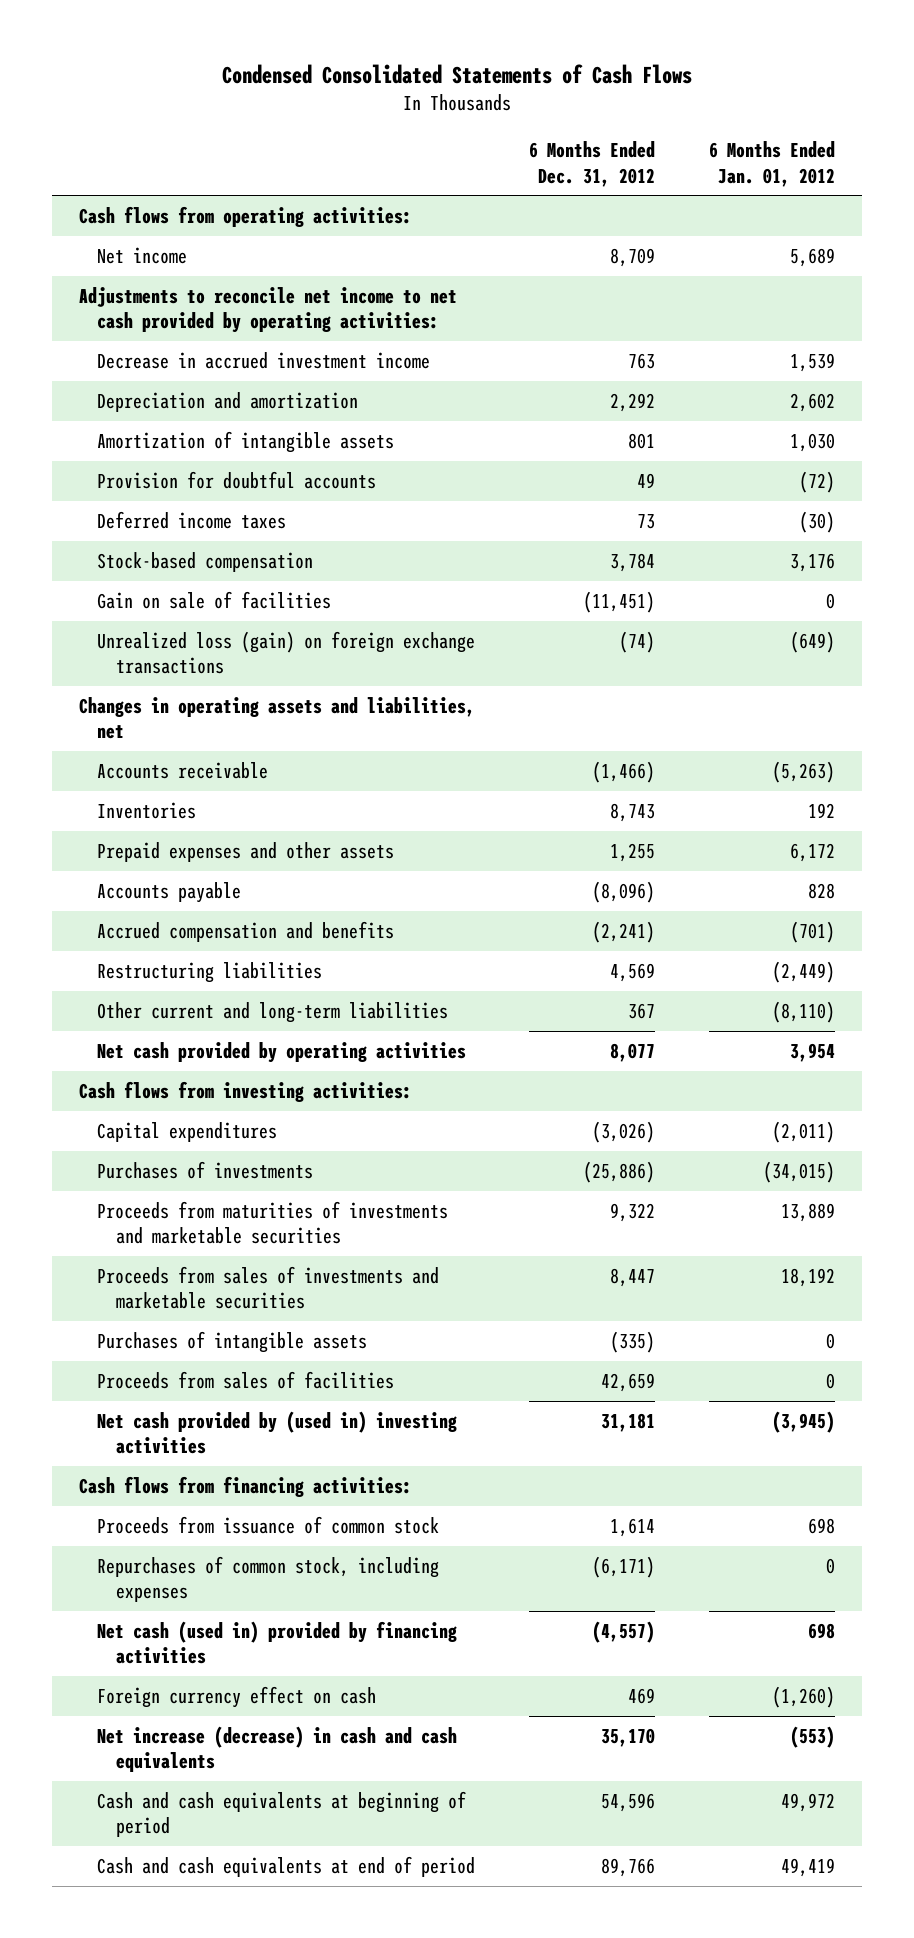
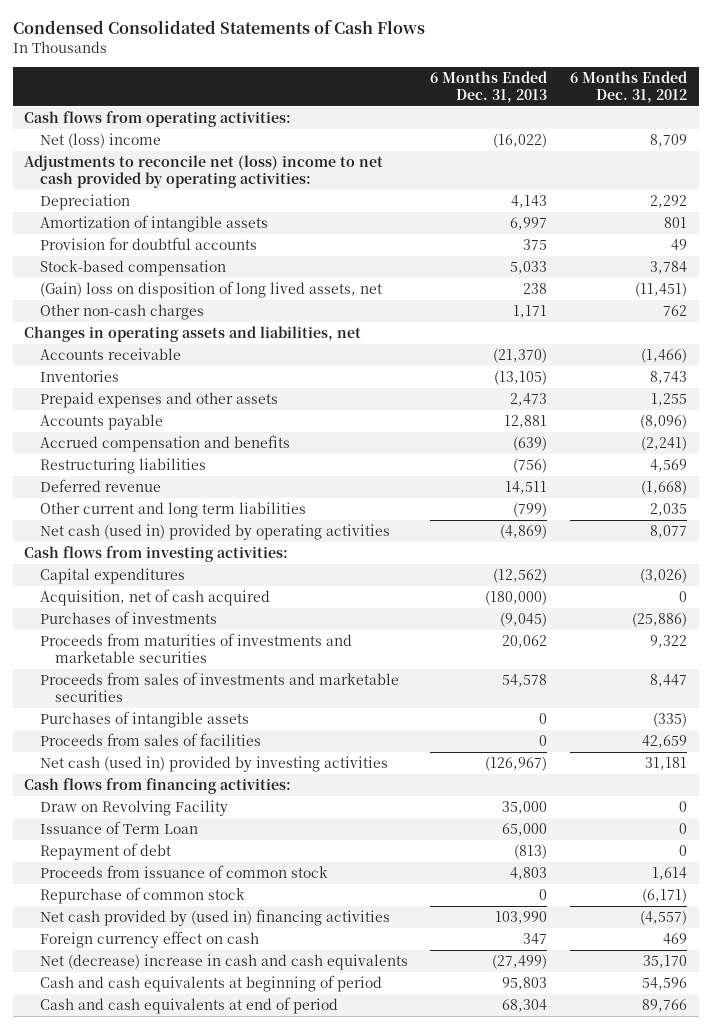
[709,141,836,187] 6 Months Ended Jan. 01, 2012 -> none
none -> [430,71,548,103] 6 Months Ended Dec. 31, 2013
[97,351,431,369] Decrease in accrued investment income -> none
[97,246,188,264] Net income -> [39,133,161,149] Net (loss) income
[78,286,457,334] Adjustments to reconcile net income to net cash provided by operating activities: -> [24,155,384,189] Adjustments to reconcile net (loss) income to net cash provided by operating activities:
[97,391,359,412] Depreciation and amortization -> [39,194,130,211] Depreciation
[97,510,287,529] Deferred income taxes -> none
[97,630,476,675] Unrealized loss (gain) on foreign exchange transactions -> none
[97,590,332,609] Gain on sale of facilities -> [39,281,382,299] (Gain) loss on disposition of long lived assets, net
none -> [39,304,204,321] Other non-cash charges
none -> [39,479,161,493] Deferred revenue
[97,1001,449,1023] Other current and long-term liabilities -> [39,502,306,519] Other current and long term liabilities
[628,1002,656,1019] 367 -> [650,503,688,517] 2,035
[97,1041,467,1063] Net cash provided by operating activities -> [39,524,390,541] Net cash (used in) provided by operating activities
none -> [39,589,270,607] Acquisition, net of cash acquired
[97,1410,458,1455] Net cash provided by (used in) investing activities -> [39,756,388,773] Net cash (used in) provided by investing activities
none -> [39,800,228,817] Draw on Revolving Facility
none -> [39,821,198,835] Issuance of Term Loan
none -> [39,843,171,861] Repayment of debt
[97,1555,440,1603] Repurchases of common stock, including expenses -> [39,887,245,905] Repurchase of common stock
[97,1620,458,1665] Net cash (used in) provided by financing activities -> [39,909,390,927] Net cash provided by (used in) financing activities
[97,1725,458,1773] Net increase (decrease) in cash and cash equivalents -> [39,954,408,971] Net (decrease) increase in cash and cash equivalents

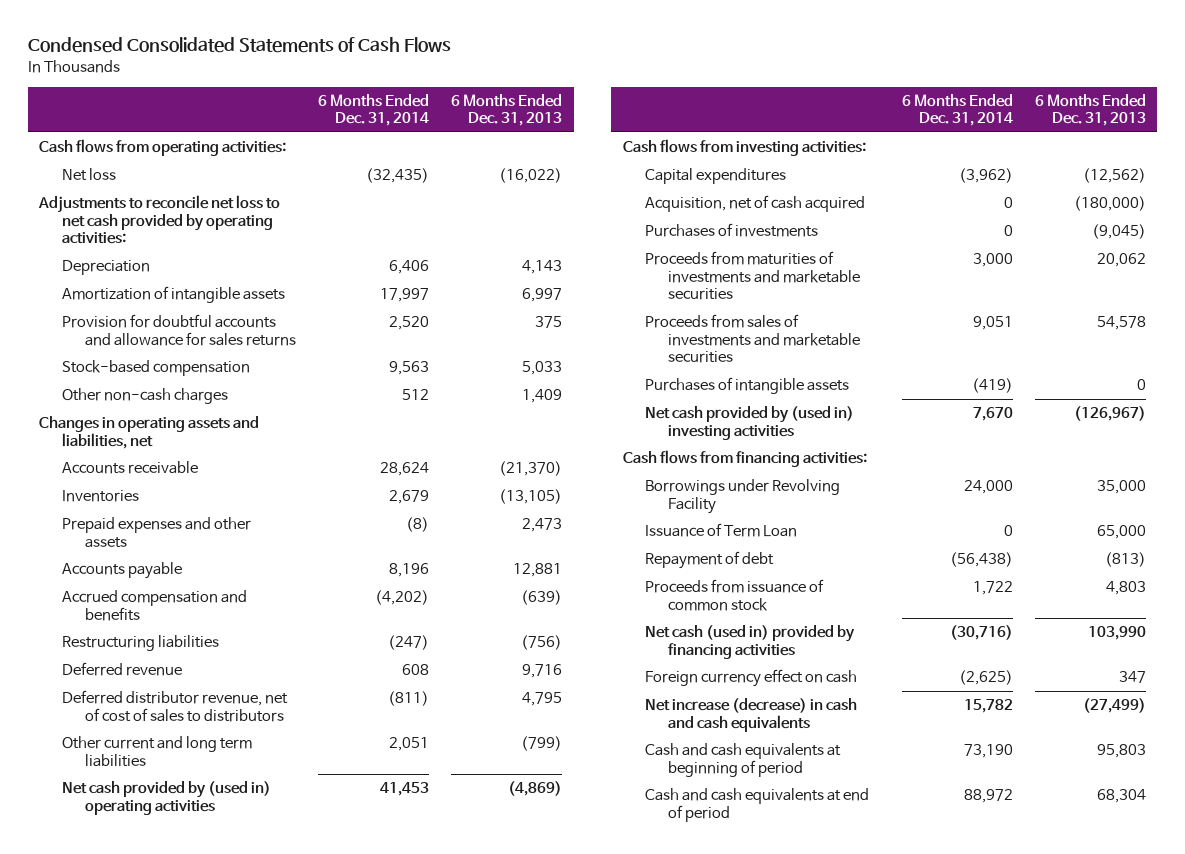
[570,71,688,103] 6 Months Ended Dec. 31, 2012 -> none
none -> [317,93,429,127] 6 Months Ended Dec. 31, 2014
[39,133,161,149] Net (loss) income -> [61,168,116,182] Net loss
[24,155,384,189] Adjustments to reconcile net (loss) income to net cash provided by operating activities: -> [37,195,280,245] Adjustments to reconcile net loss to net cash provided by operating activities:
[39,237,257,251] Provision for doubtful accounts -> [61,314,296,346] Provision for doubtful accounts and allowance for sales returns
[39,281,382,299] (Gain) loss on disposition of long lived assets, net -> none
[513,305,548,319] 1,171 -> [522,389,563,404] 1,409
[505,481,548,495] 14,511 -> [522,664,563,679] 9,716
none -> [61,690,288,722] Deferred distributor revenue, net of cost of sales to distributors
[39,524,390,541] Net cash (used in) provided by operating activities -> [61,781,271,815] Net cash provided by (used in) operating activities
[39,733,261,747] Proceeds from sales of facilities -> none
[39,756,388,773] Net cash (used in) provided by investing activities -> [645,406,855,440] Net cash provided by (used in) investing activities
[39,800,228,817] Draw on Revolving Facility -> [645,479,841,514] Borrowings under Revolving Facility
[39,887,245,905] Repurchase of common stock -> none
[39,909,390,927] Net cash provided by (used in) financing activities -> [645,625,856,659] Net cash (used in) provided by financing activities
[39,954,408,971] Net (decrease) increase in cash and cash equivalents -> [645,698,858,732] Net increase (decrease) in cash and cash equivalents

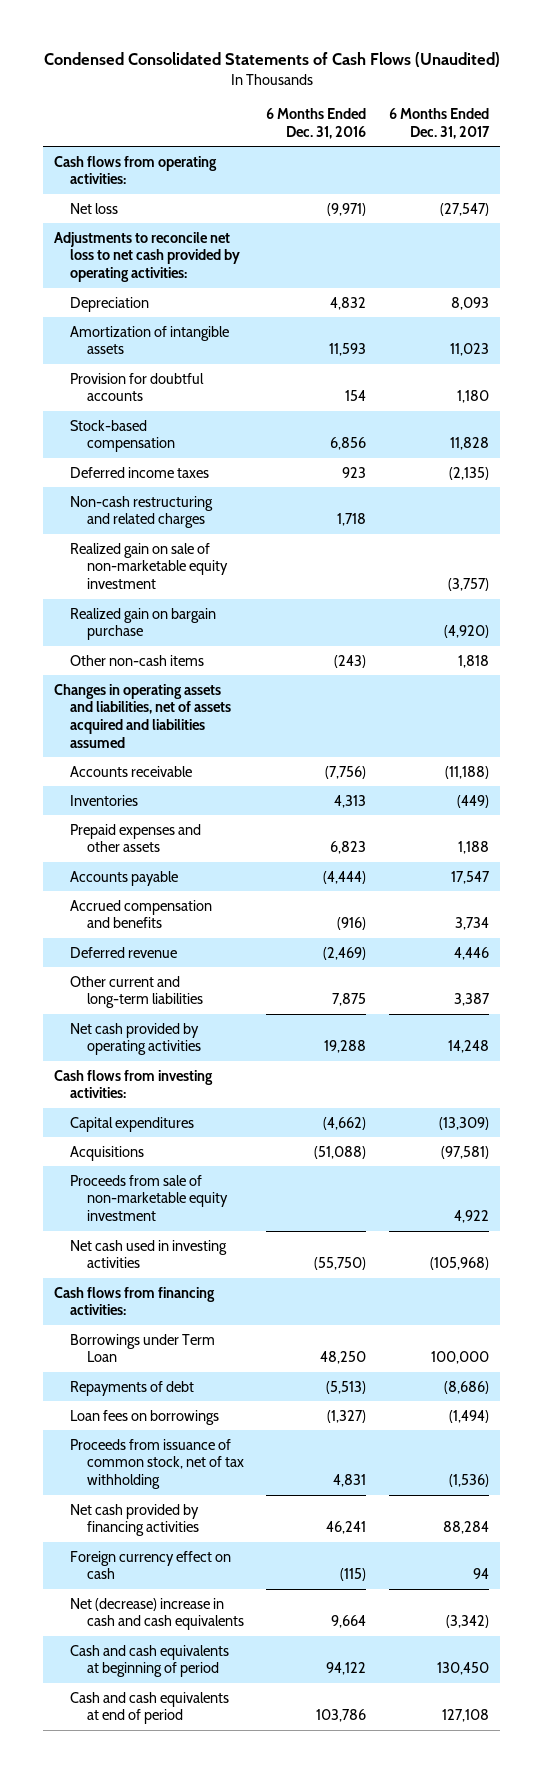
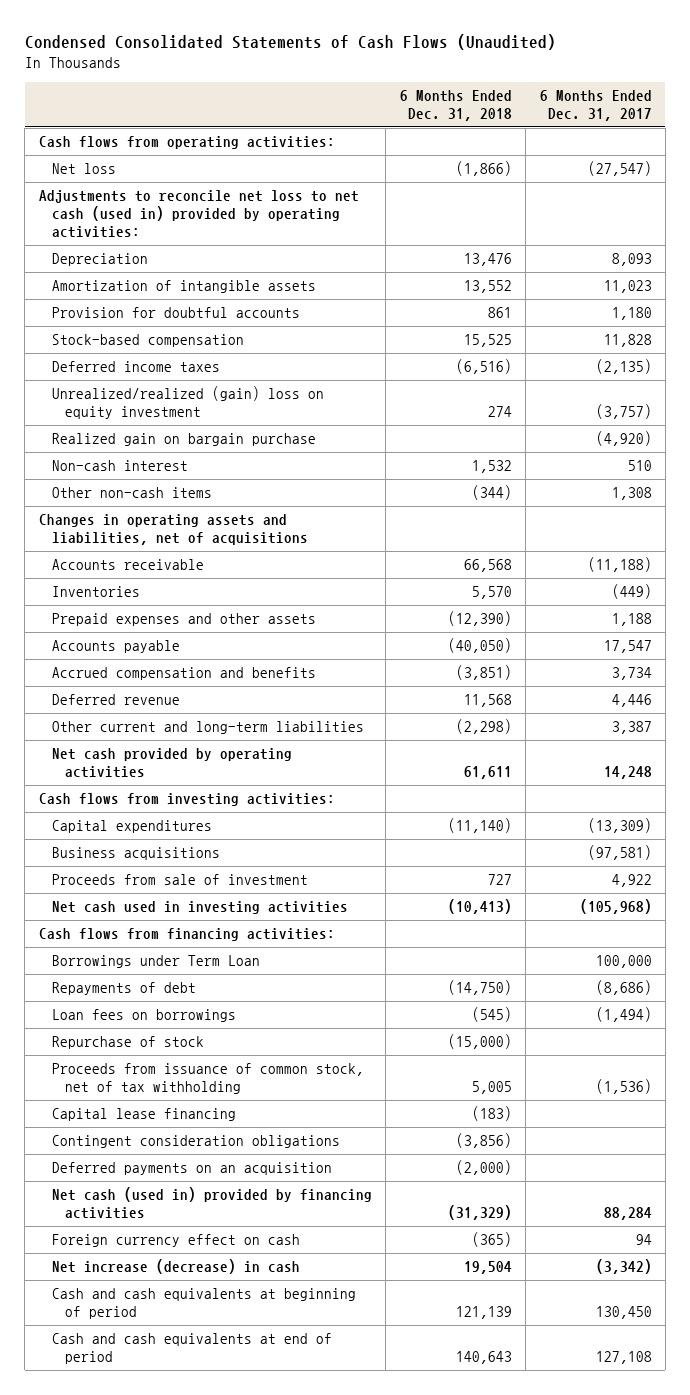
[266,108,367,139] 6 Months Ended Dec. 31, 2016 -> none
none -> [399,89,512,121] 6 Months Ended Dec. 31, 2018
[54,231,241,283] Adjustments to reconcile net loss to net cash provided by operating activities: -> [38,190,359,238] Adjustments to reconcile net loss to net cash (used in) provided by operating activities:
[70,495,214,529] Non-cash restructuring and related charges -> none
[70,542,228,590] Realized gain on sale of non-marketable equity investment -> [51,386,324,420] Unrealized/realized (gain) loss on equity investment
none -> [51,460,188,472] Non-cash interest
[458,654,490,668] 1,818 -> [611,487,652,501] 1,308
[54,683,232,748] Changes in operating assets and liabilities, net of assets acquired and liabilities assumed -> [38,514,308,546] Changes in operating assets and liabilities, net of acquisitions
[70,1145,145,1161] Acquisitions -> [51,847,220,861] Business acquisitions
[70,1174,228,1222] Proceeds from sale of non-marketable equity investment -> [51,874,308,886] Proceeds from sale of investment
none -> [51,1036,204,1050] Repurchase of stock
none -> [51,1108,236,1122] Capital lease financing
none -> [51,1135,340,1149] Contingent consideration obligations
none -> [51,1162,332,1176] Deferred payments on an acquisition
[70,1503,200,1537] Net cash provided by financing activities -> [51,1187,372,1220] Net cash (used in) provided by financing activities
[70,1597,244,1631] Net (decrease) increase in cash and cash equivalents -> [51,1259,300,1275] Net increase (decrease) in cash

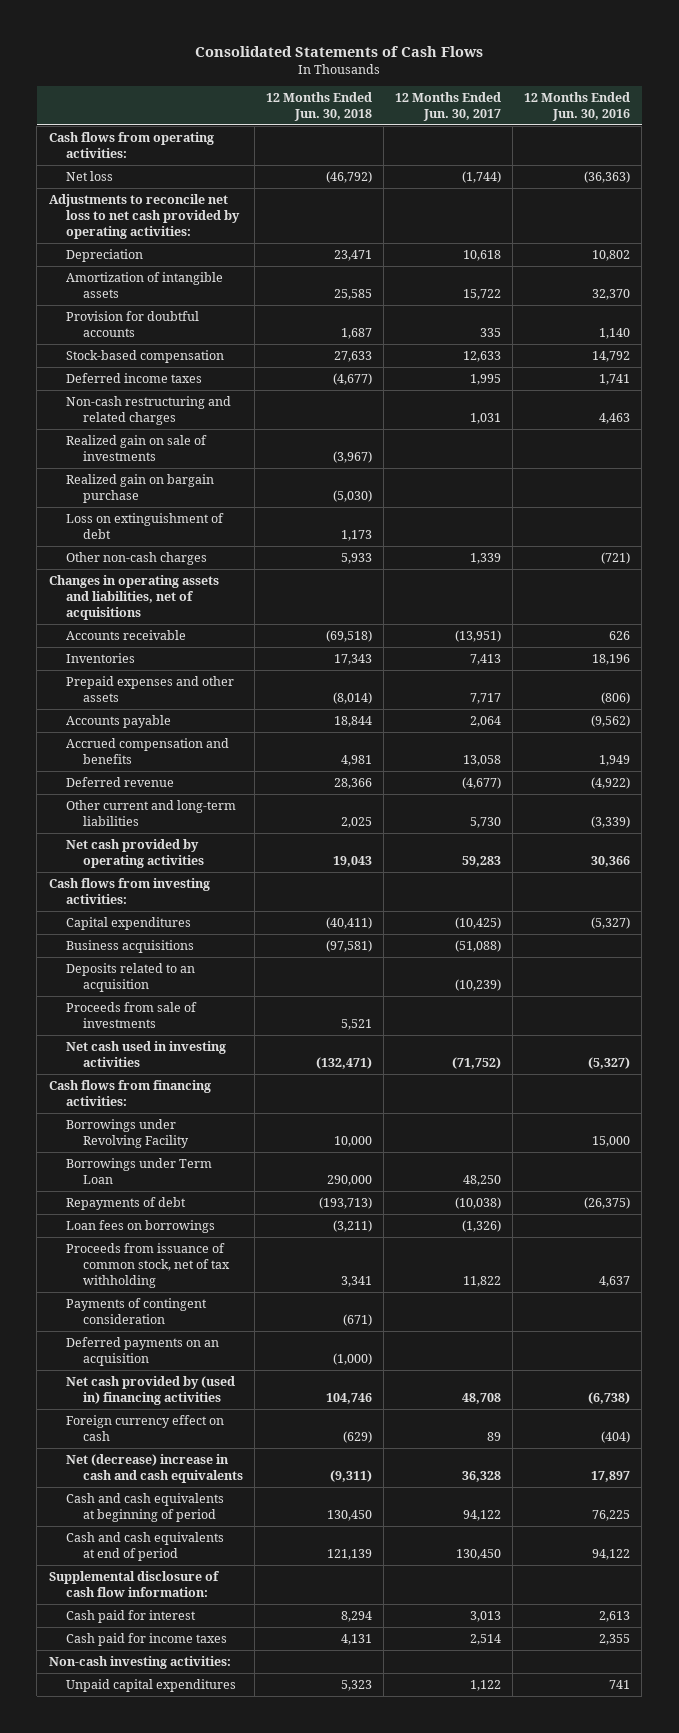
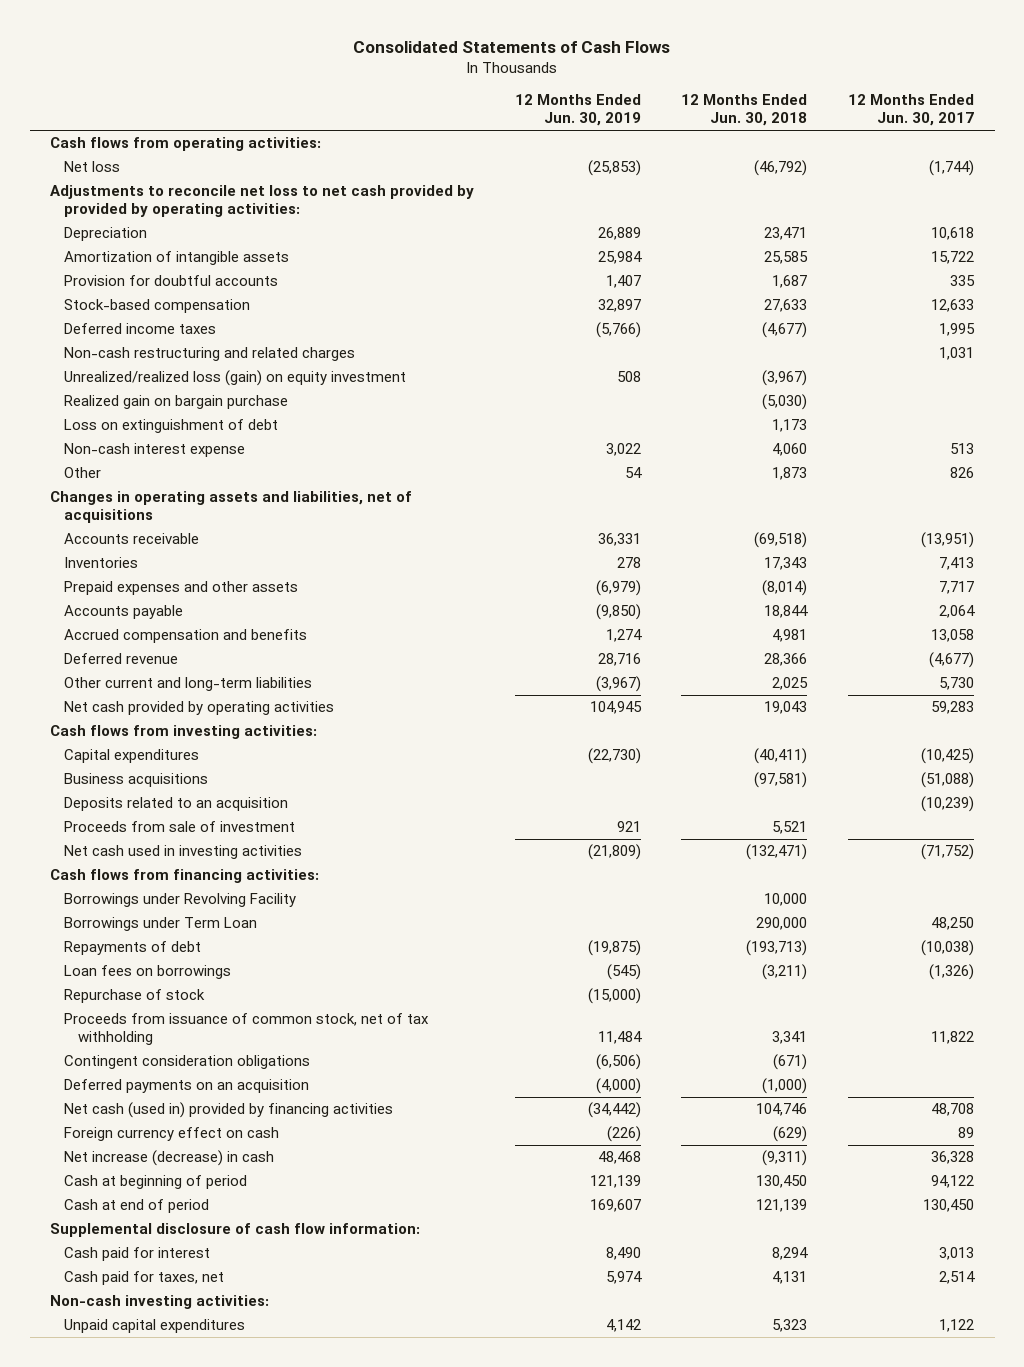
[524,92,631,122] 12 Months Ended Jun. 30, 2016 -> none
none -> [514,94,641,127] 12 Months Ended Jun. 30, 2019
[48,193,240,239] Adjustments to reconcile net loss to net cash provided by operating activities: -> [49,185,474,218] Adjustments to reconcile net loss to net cash provided by provided by operating activities:
[65,434,207,461] Realized gain on sale of investments -> [64,370,407,387] Unrealized/realized loss (gain) on equity investment
none -> [64,443,246,458] Non-cash interest expense
[65,551,207,565] Other non-cash charges -> [64,467,102,479] Other
[340,552,372,564] 5,933 -> [772,467,808,481] 1,873
[470,552,502,564] 1,339 -> [950,467,975,479] 826
[65,1001,197,1028] Proceeds from sale of investments -> [64,821,296,833] Proceeds from sale of investment
none -> [64,989,206,1004] Repurchase of stock
[65,1297,207,1324] Payments of contingent consideration -> [64,1055,311,1070] Contingent consideration obligations
[65,1375,235,1405] Net cash provided by (used in) financing activities -> [64,1102,394,1119] Net cash (used in) provided by financing activities
[65,1453,243,1483] Net (decrease) increase in cash and cash equivalents -> [64,1150,275,1167] Net increase (decrease) in cash
[65,1492,224,1522] Cash and cash equivalents at beginning of period -> [64,1175,248,1190] Cash at beginning of period
[65,1531,224,1561] Cash and cash equivalents at end of period -> [64,1199,210,1214] Cash at end of period
[65,1632,227,1646] Cash paid for income taxes -> [64,1271,225,1286] Cash paid for taxes, net

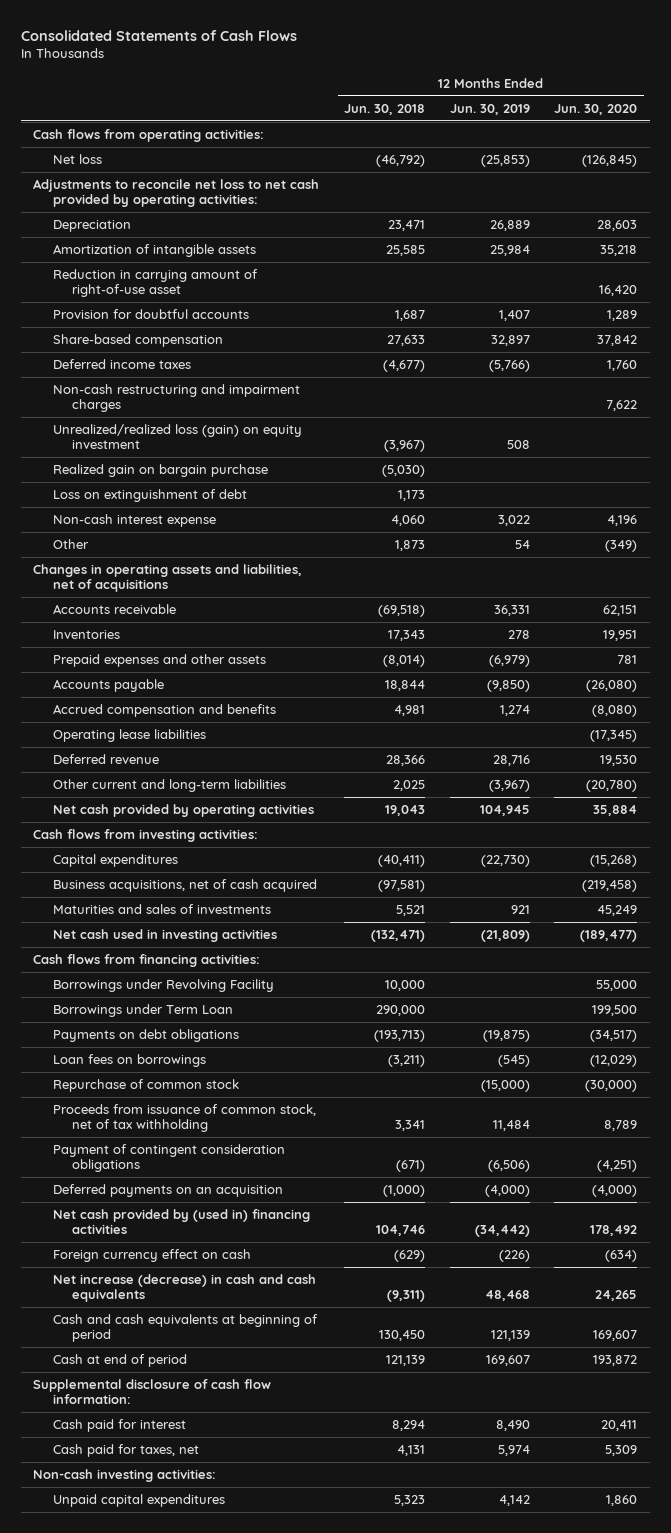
[848,94,975,127] 12 Months Ended Jun. 30, 2017 -> none
none -> [554,103,638,115] Jun. 30, 2020
[49,185,474,218] Adjustments to reconcile net loss to net cash provided by provided by operating activities: -> [33,178,320,208] Adjustments to reconcile net loss to net cash provided by operating activities:
none -> [52,268,258,298] Reduction in carrying amount of right-of-use asset
[64,299,251,314] Stock-based compensation -> [52,333,223,347] Share-based compensation
[64,347,356,362] Non-cash restructuring and related charges -> [52,383,300,413] Non-cash restructuring and impairment charges
none -> [52,728,206,742] Operating lease liabilities
[64,797,289,812] Deposits related to an acquisition -> none
[64,773,209,788] Business acquisitions -> [52,878,317,892] Business acquisitions, net of cash acquired
[64,821,296,833] Proceeds from sale of investment -> [52,903,271,914] Maturities and sales of investments
[64,941,202,956] Repayments of debt -> [52,1028,239,1042] Payments on debt obligations
[64,989,206,1004] Repurchase of stock -> [52,1078,239,1092] Repurchase of common stock
[64,1055,311,1070] Contingent consideration obligations -> [52,1143,285,1173] Payment of contingent consideration obligations
[64,1102,394,1119] Net cash (used in) provided by financing activities -> [52,1208,310,1235] Net cash provided by (used in) financing activities
[64,1150,275,1167] Net increase (decrease) in cash -> [52,1273,316,1303] Net increase (decrease) in cash and cash equivalents
[64,1175,248,1190] Cash at beginning of period -> [52,1313,318,1343] Cash and cash equivalents at beginning of period

